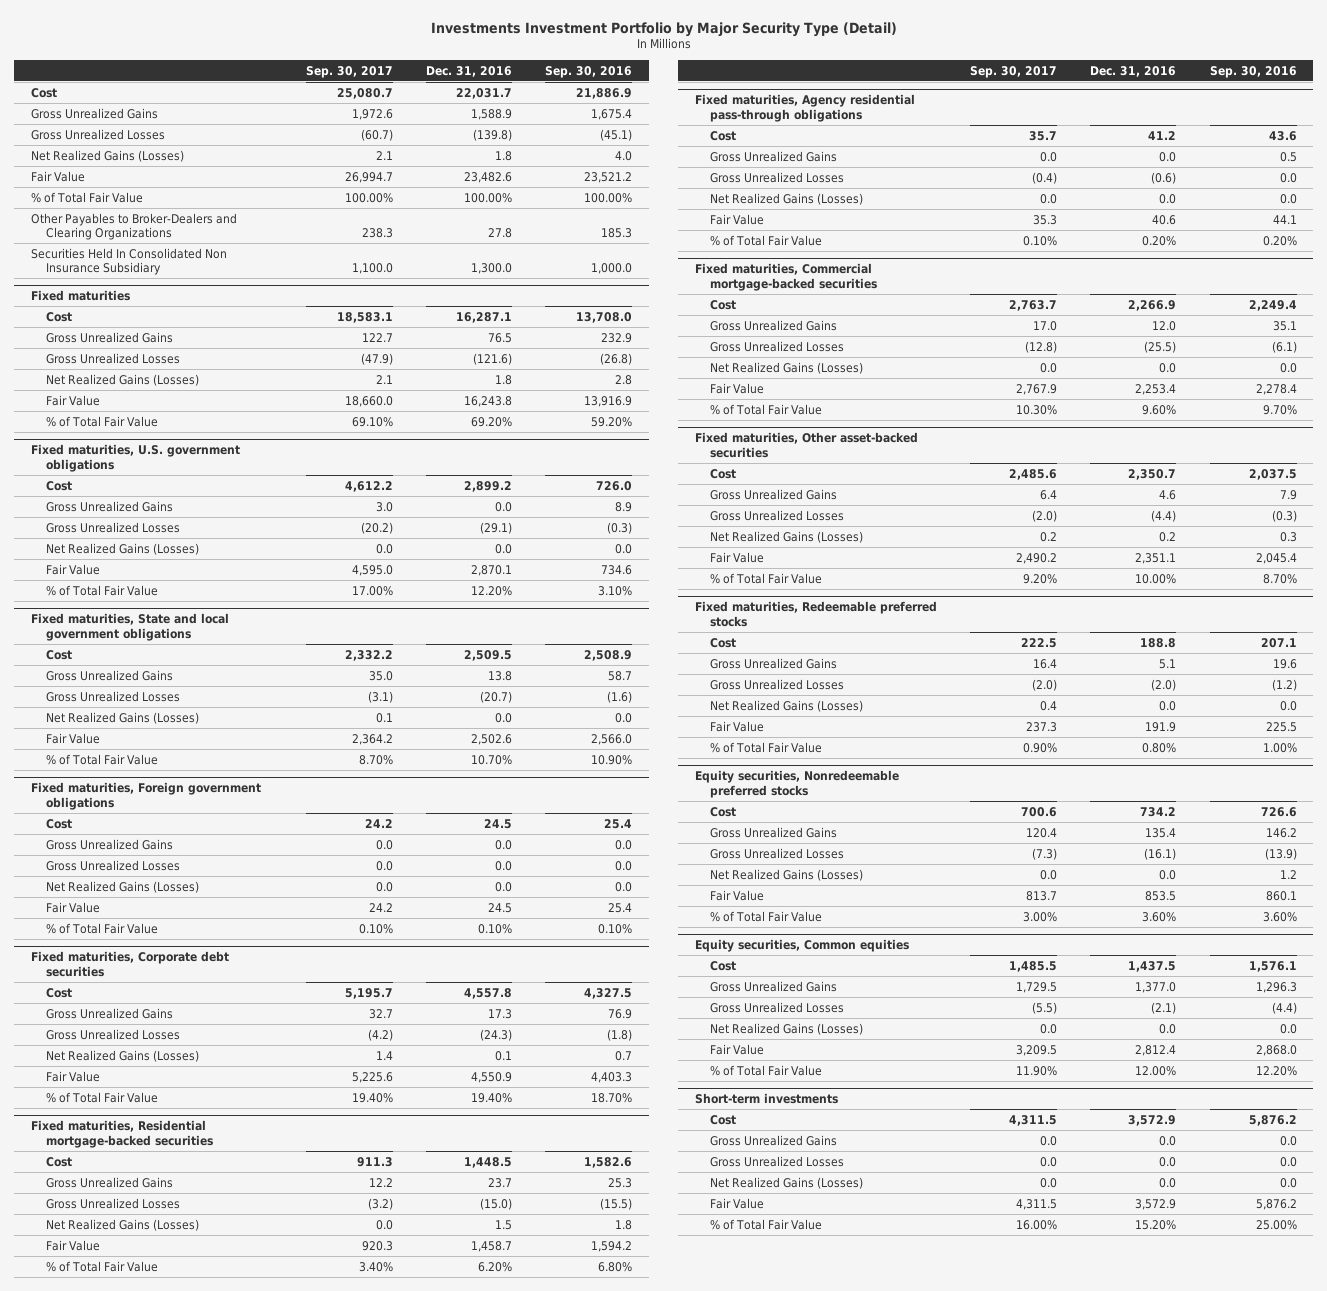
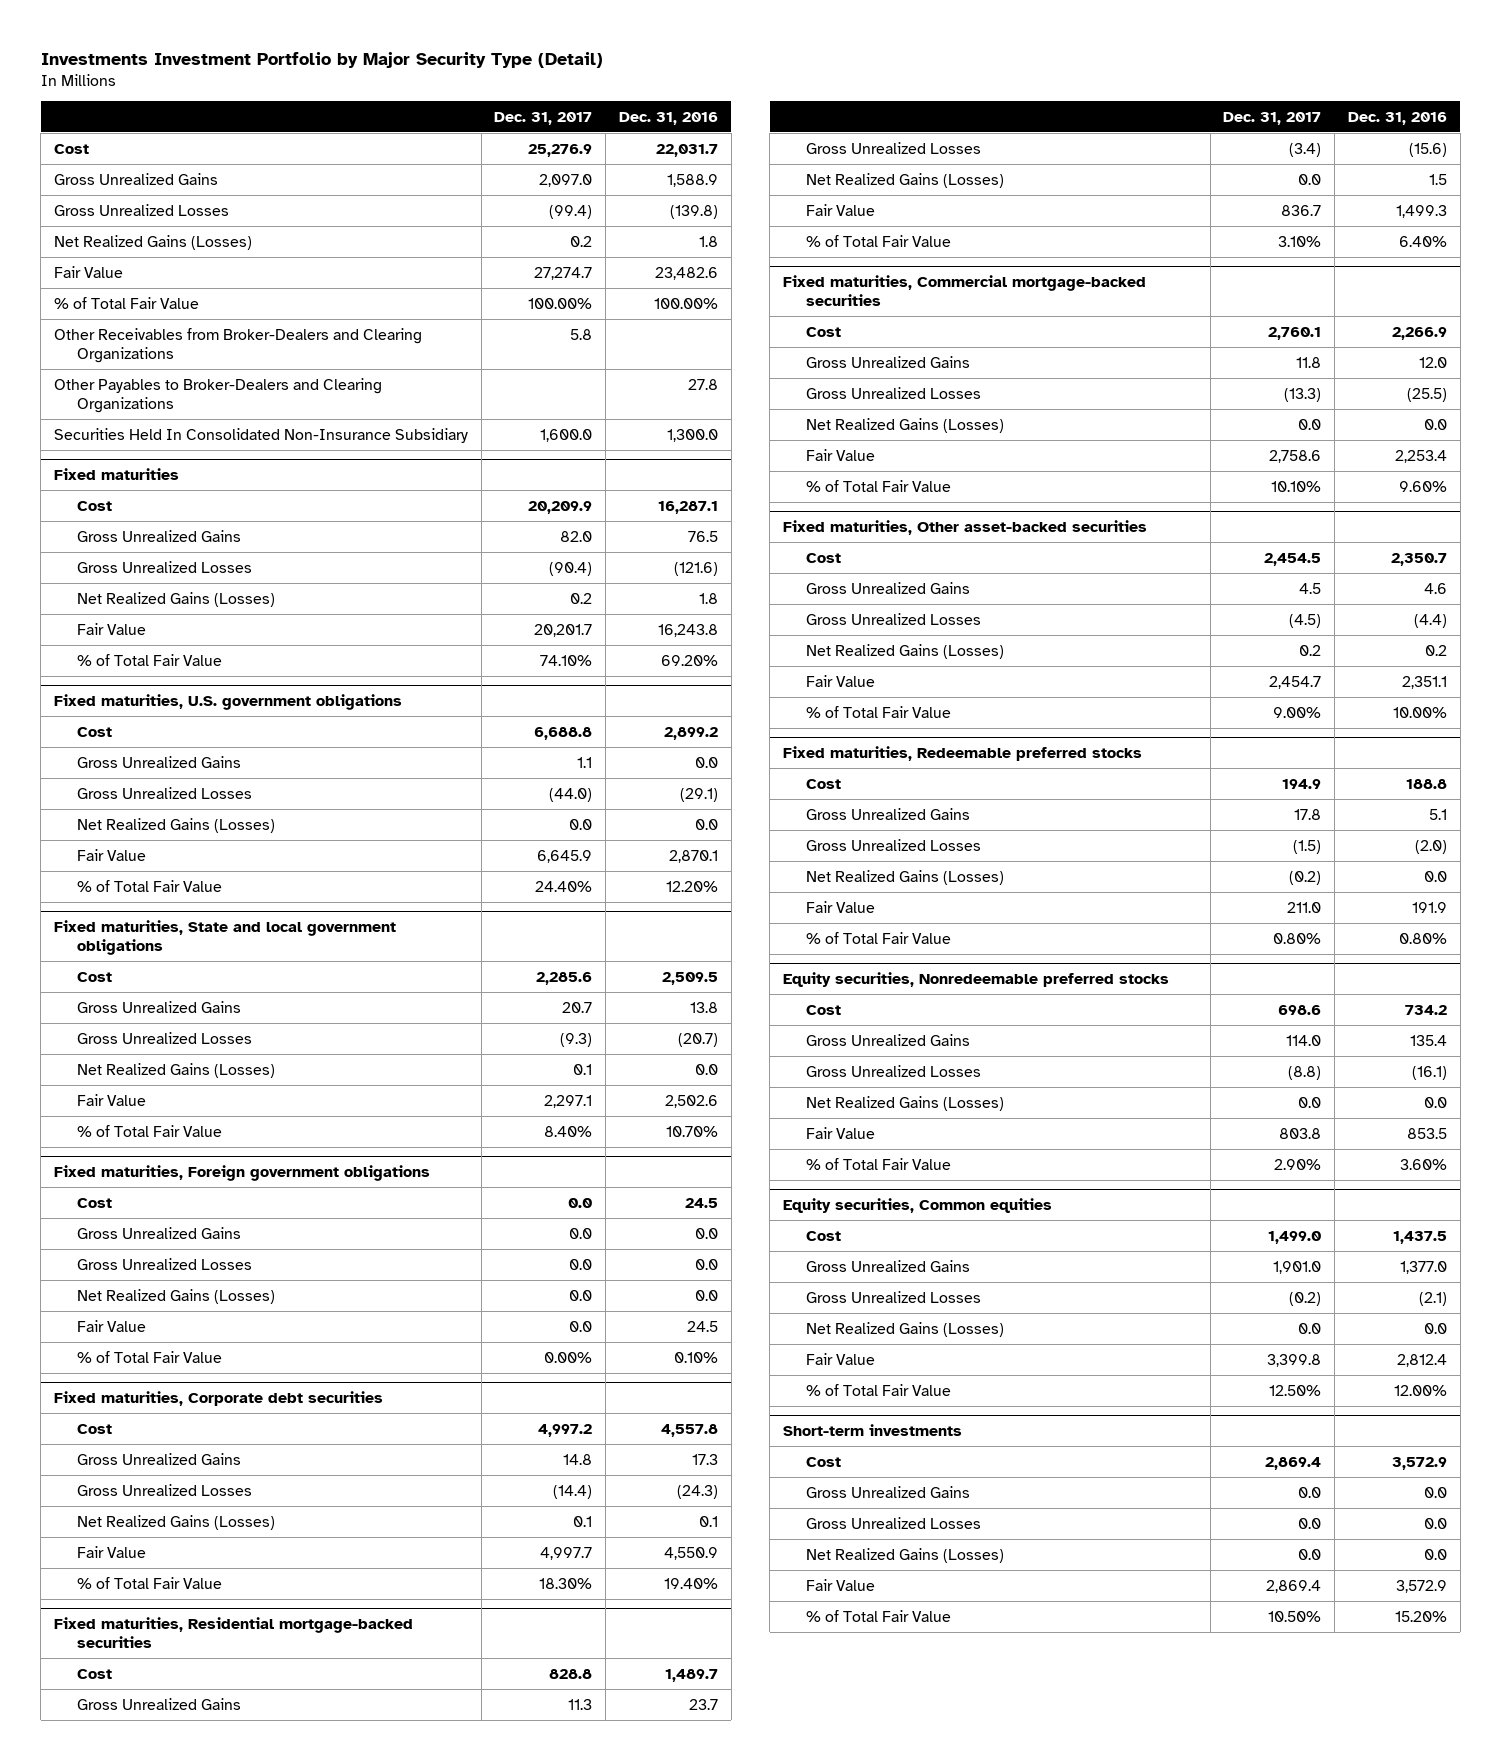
[306,65,394,78] Sep. 30, 2017 -> none
[545,65,633,78] Sep. 30, 2016 -> none
none -> [494,111,593,125] Dec. 31, 2017
none -> [53,327,422,363] Other Receivables from Broker-Dealers and Clearing Organizations
[30,247,227,276] Securities Held In Consolidated Non Insurance Subsidiary -> [53,427,468,443] Securities Held In Consolidated Non-Insurance Subsidiary
[464,1156,513,1168] 1,448.5 -> [664,1668,718,1682] 1,489.7
[480,1197,513,1210] (15.0) -> [1408,142,1447,157] (15.6)
[695,93,916,122] Fixed maturities, Agency residential pass-through obligations -> none
[710,130,737,141] Cost -> none
[710,150,838,162] Gross Unrealized Gains -> none
[710,171,845,183] Gross Unrealized Losses -> none
[710,192,864,205] Net Realized Gains (Losses) -> none
[710,213,765,225] Fair Value -> none
[710,234,823,246] % of Total Fair Value -> none
[471,1240,513,1252] 1,458.7 -> [1395,204,1447,218] 1,499.3
[478,1261,513,1272] 6.20% -> [1398,235,1447,247] 6.40%

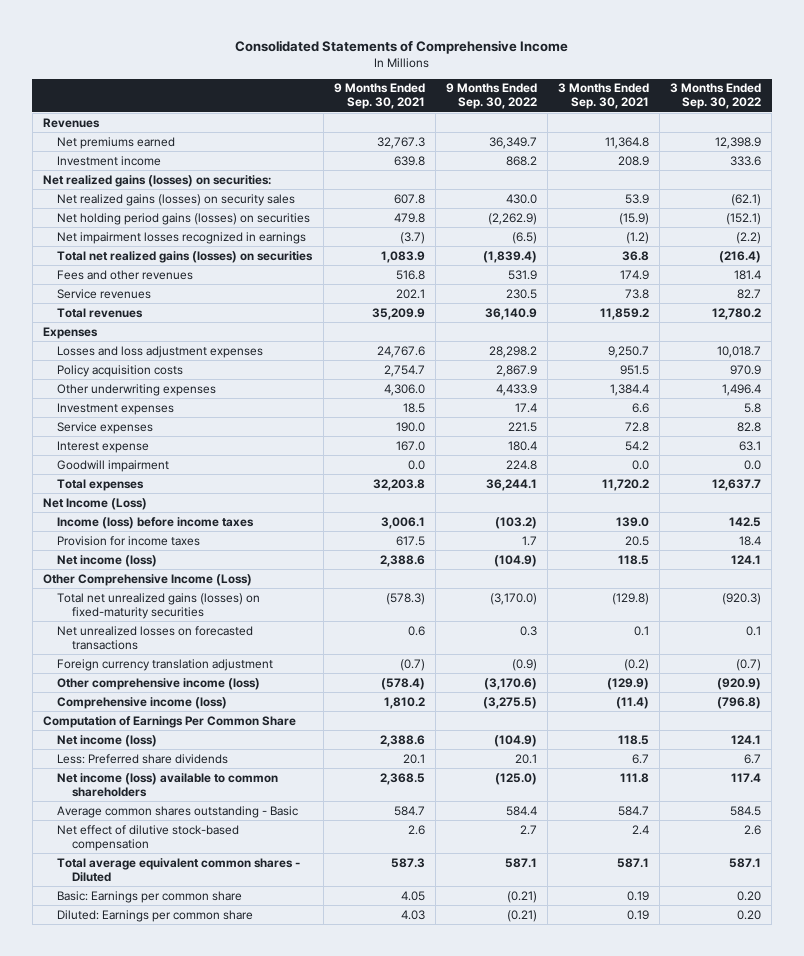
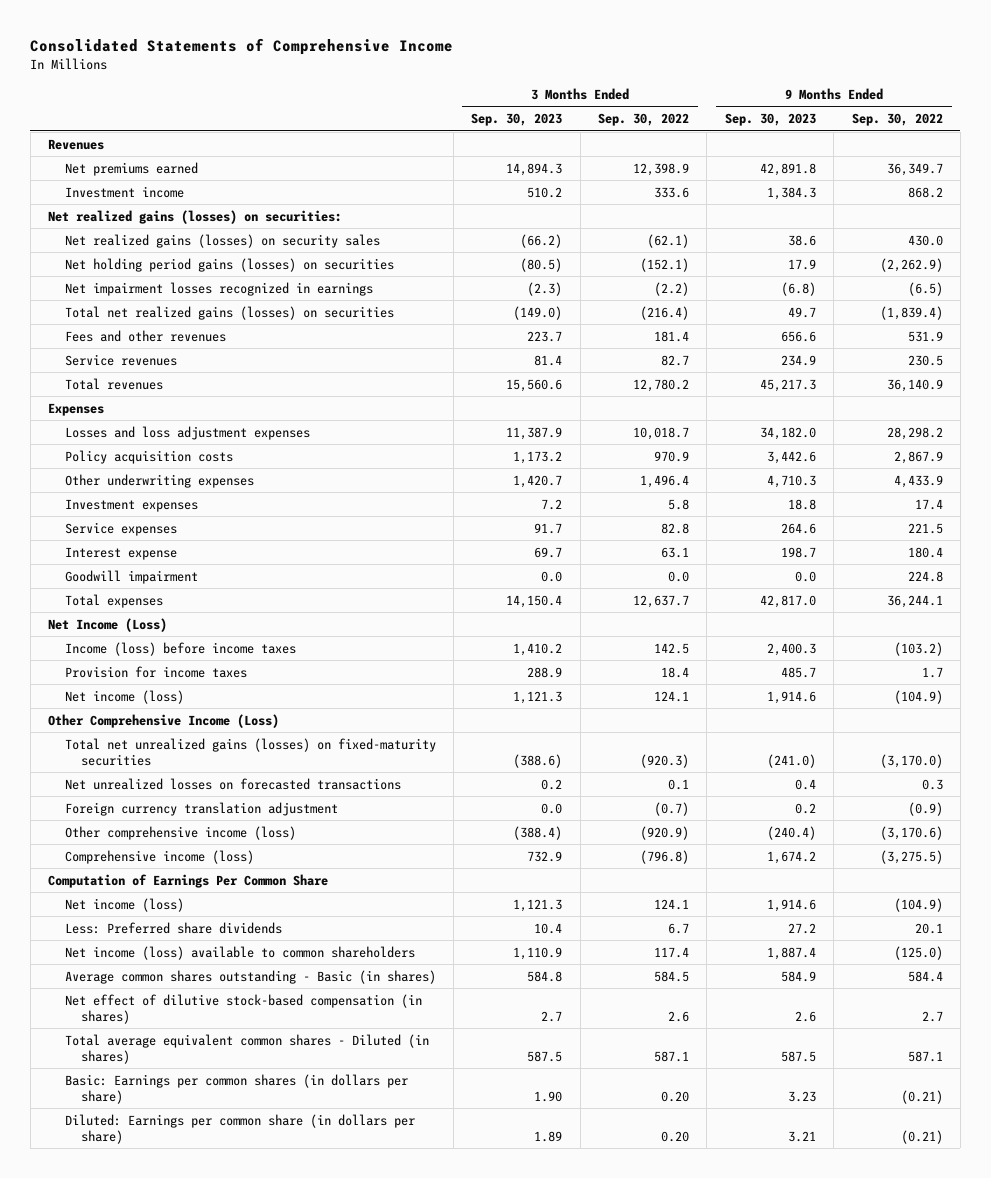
[333,83,425,110] 9 Months Ended Sep. 30, 2021 -> none
[558,83,650,110] 3 Months Ended Sep. 30, 2021 -> none
none -> [471,113,563,127] Sep. 30, 2023
none -> [724,113,816,127] Sep. 30, 2023
[57,805,299,818] Average common shares outstanding - Basic -> [64,969,436,984] Average common shares outstanding - Basic (in shares)
[57,824,240,851] Net effect of dilutive stock-based compensation -> [64,993,422,1024] Net effect of dilutive stock-based compensation (in shares)
[57,857,301,882] Total average equivalent common shares - Diluted -> [64,1033,429,1064] Total average equivalent common shares - Diluted (in shares)
[57,890,243,903] Basic: Earnings per common share -> [64,1073,408,1104] Basic: Earnings per common shares (in dollars per share)
[57,909,254,922] Diluted: Earnings per common share -> [64,1113,415,1144] Diluted: Earnings per common share (in dollars per share)

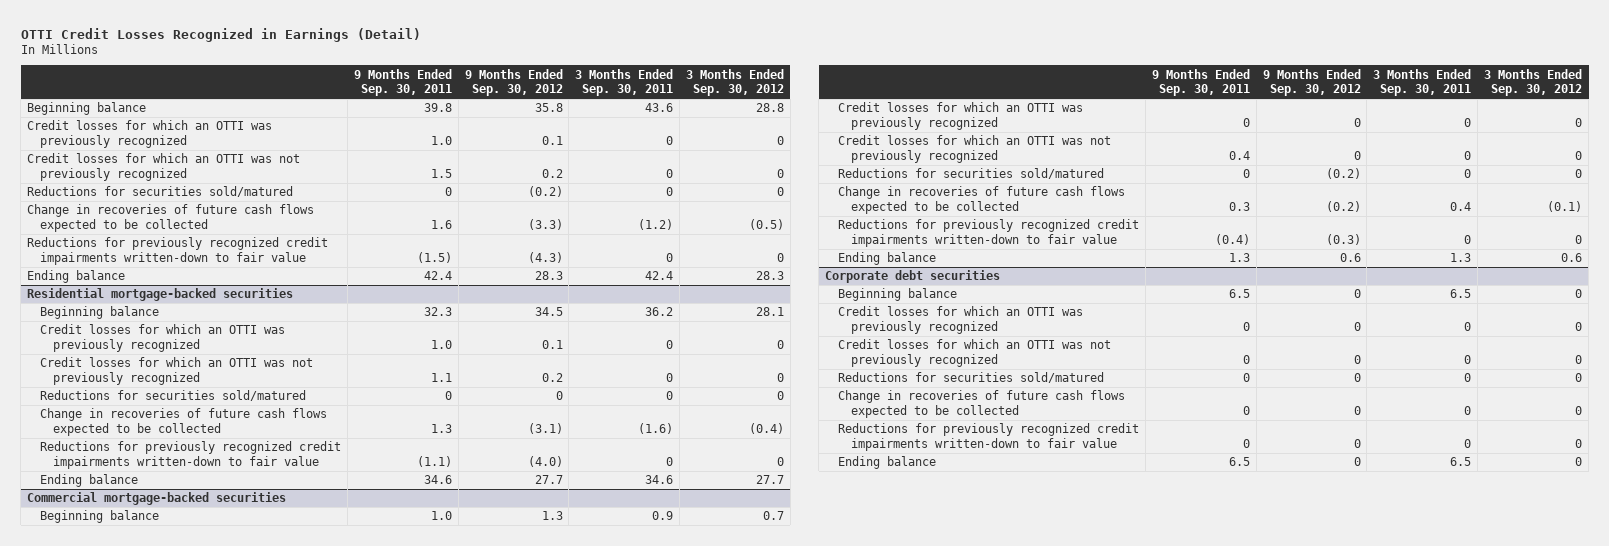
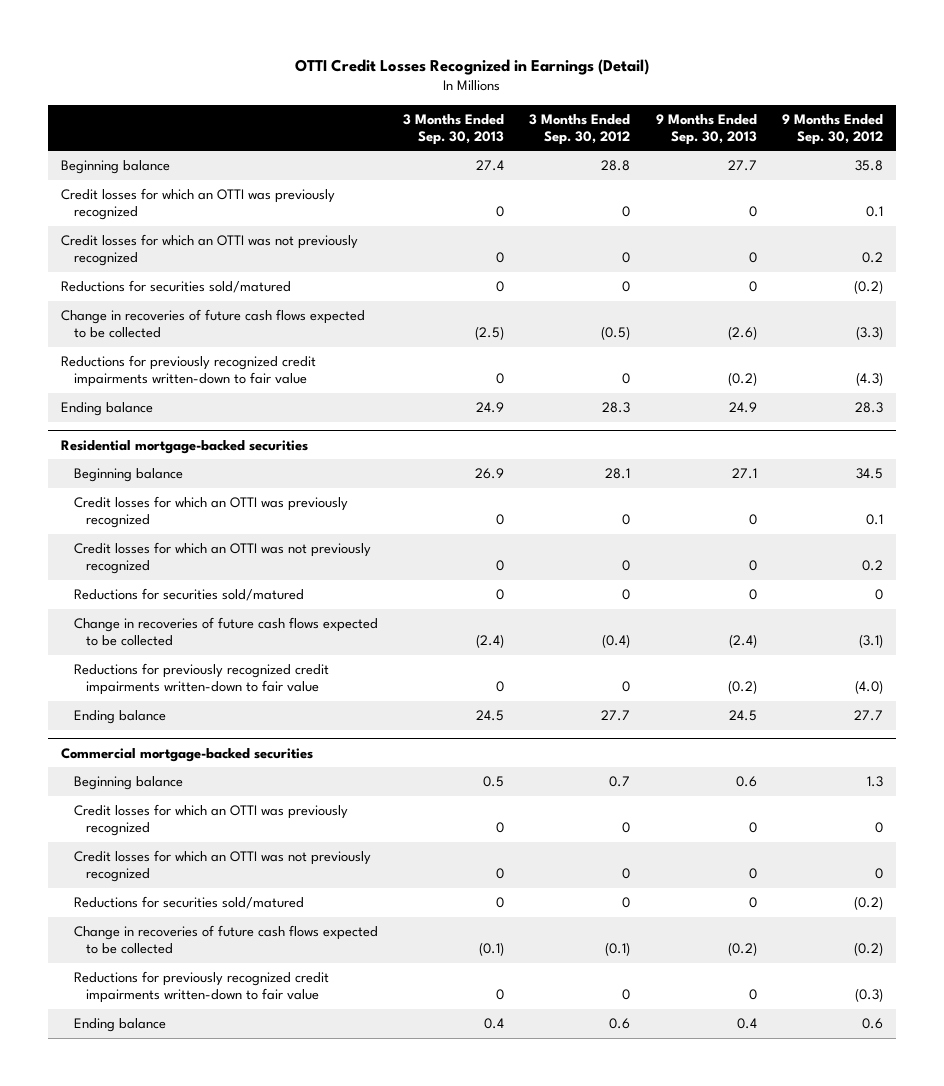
[353,68,452,97] 9 Months Ended Sep. 30, 2011 -> none
[575,68,674,97] 3 Months Ended Sep. 30, 2011 -> none
none -> [403,113,505,145] 3 Months Ended Sep. 30, 2013
none -> [655,113,757,145] 9 Months Ended Sep. 30, 2013
[825,270,1001,284] Corporate debt securities -> none
[838,288,958,302] Beginning balance -> none
[838,306,1084,334] Credit losses for which an OTTI was previously recognized -> none
[838,339,1112,367] Credit losses for which an OTTI was not previously recognized -> none
[838,372,1105,384] Reductions for securities sold/matured -> none
[838,390,1126,418] Change in recoveries of future cash flows expected to be collected -> none
[838,423,1140,451] Reductions for previously recognized credit impairments written-down to fair value -> none
[838,456,937,470] Ending balance -> none

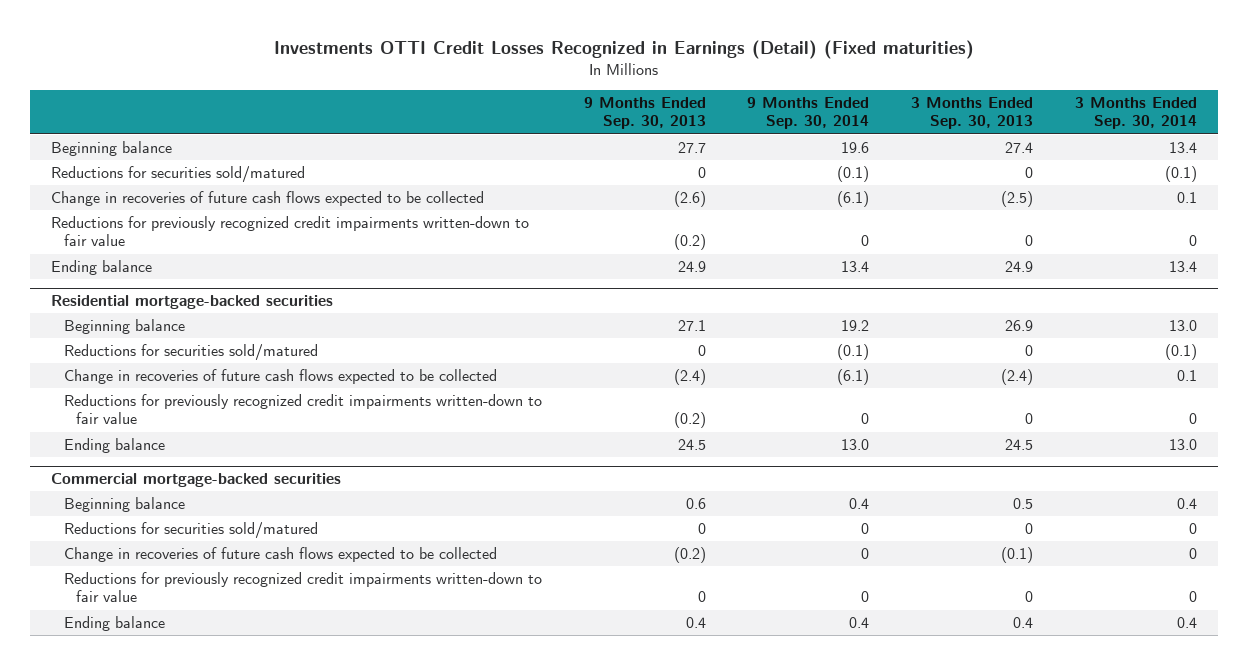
[295,58,650,75] OTTI Credit Losses Recognized in Earnings (Detail) -> [274,39,975,59] Investments OTTI Credit Losses Recognized in Earnings (Detail) (Fixed maturities)
[529,113,631,145] 3 Months Ended Sep. 30, 2012 -> none
[782,113,884,145] 9 Months Ended Sep. 30, 2012 -> none
none -> [747,96,870,130] 9 Months Ended Sep. 30, 2014
none -> [1075,96,1198,130] 3 Months Ended Sep. 30, 2014
[60,188,335,221] Credit losses for which an OTTI was previously recognized -> none
[60,234,358,267] Credit losses for which an OTTI was not previously recognized -> none
[73,496,348,529] Credit losses for which an OTTI was previously recognized -> none
[73,542,371,575] Credit losses for which an OTTI was not previously recognized -> none
[73,804,348,837] Credit losses for which an OTTI was previously recognized -> none
[73,850,371,883] Credit losses for which an OTTI was not previously recognized -> none

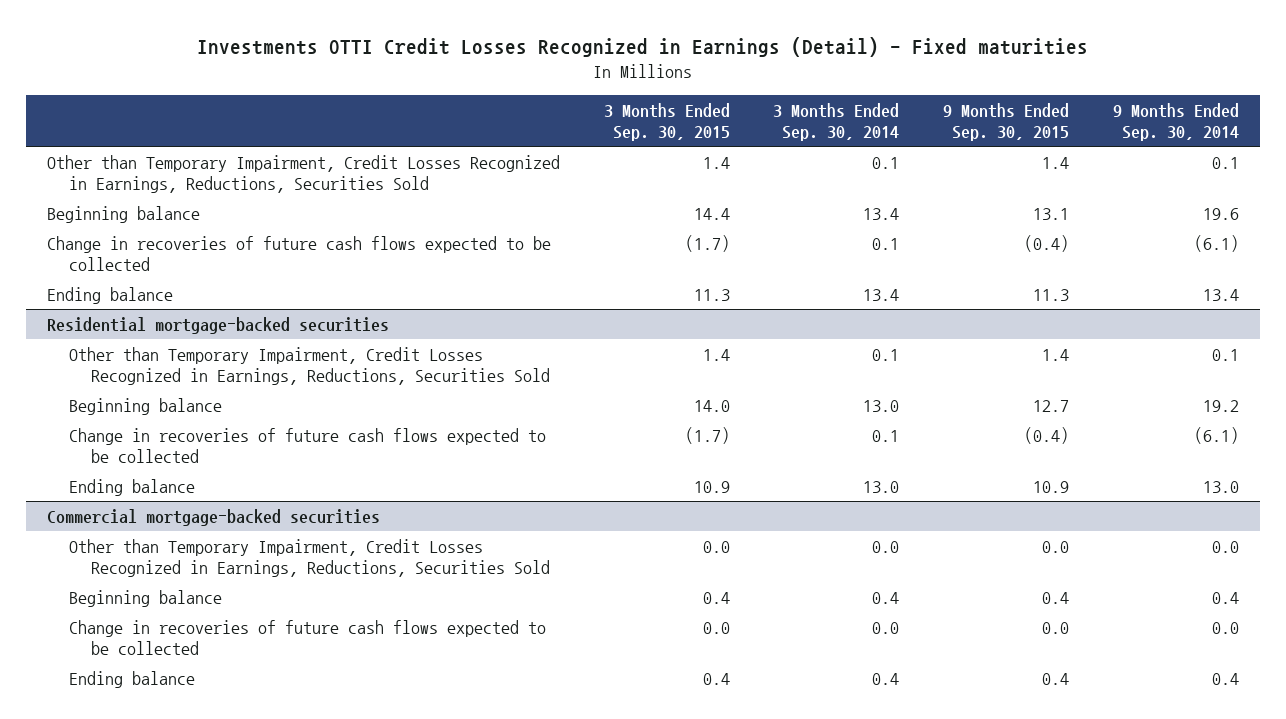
[274,39,975,59] Investments OTTI Credit Losses Recognized in Earnings (Detail) (Fixed maturities) -> [196,37,1088,58] Investments OTTI Credit Losses Recognized in Earnings (Detail) - Fixed maturities
[583,96,706,130] 9 Months Ended Sep. 30, 2013 -> none
[911,96,1034,130] 3 Months Ended Sep. 30, 2013 -> none
none -> [603,102,730,141] 3 Months Ended Sep. 30, 2015
none -> [942,102,1069,141] 9 Months Ended Sep. 30, 2015
none -> [47,154,561,193] Other than Temporary Impairment, Credit Losses Recognized in Earnings, Reductions, Securities Sold
[51,165,306,183] Reductions for securities sold/matured -> none
[51,215,530,247] Reductions for previously recognized credit impairments written-down to fair value -> none
none -> [69,346,551,385] Other than Temporary Impairment, Credit Losses Recognized in Earnings, Reductions, Securities Sold
[63,343,318,361] Reductions for securities sold/matured -> none
[63,393,542,425] Reductions for previously recognized credit impairments written-down to fair value -> none
none -> [69,538,551,577] Other than Temporary Impairment, Credit Losses Recognized in Earnings, Reductions, Securities Sold
[63,521,318,539] Reductions for securities sold/matured -> none
[63,571,542,603] Reductions for previously recognized credit impairments written-down to fair value -> none
[861,547,870,559] 0 -> [1211,621,1239,634] 0.0
[1189,547,1198,559] 0 -> [872,621,900,634] 0.0

